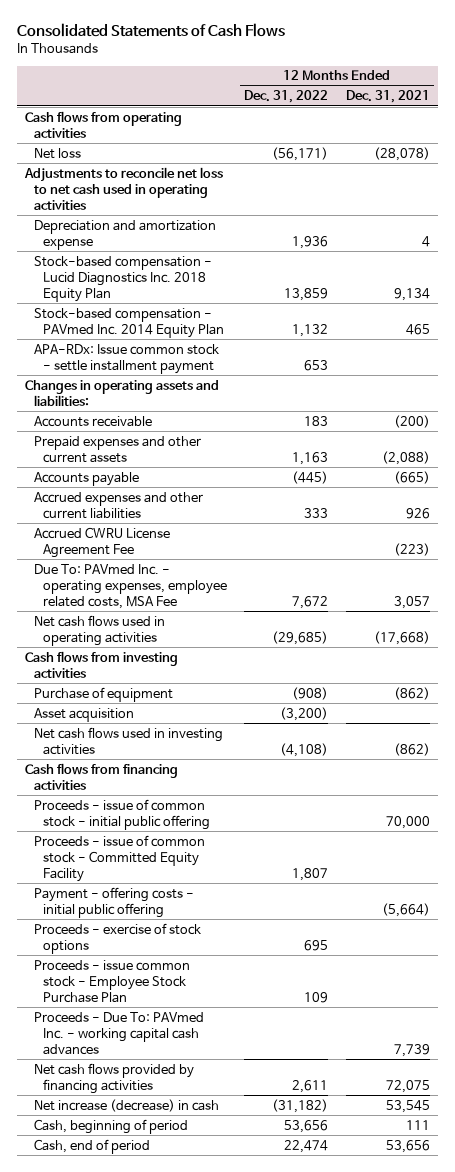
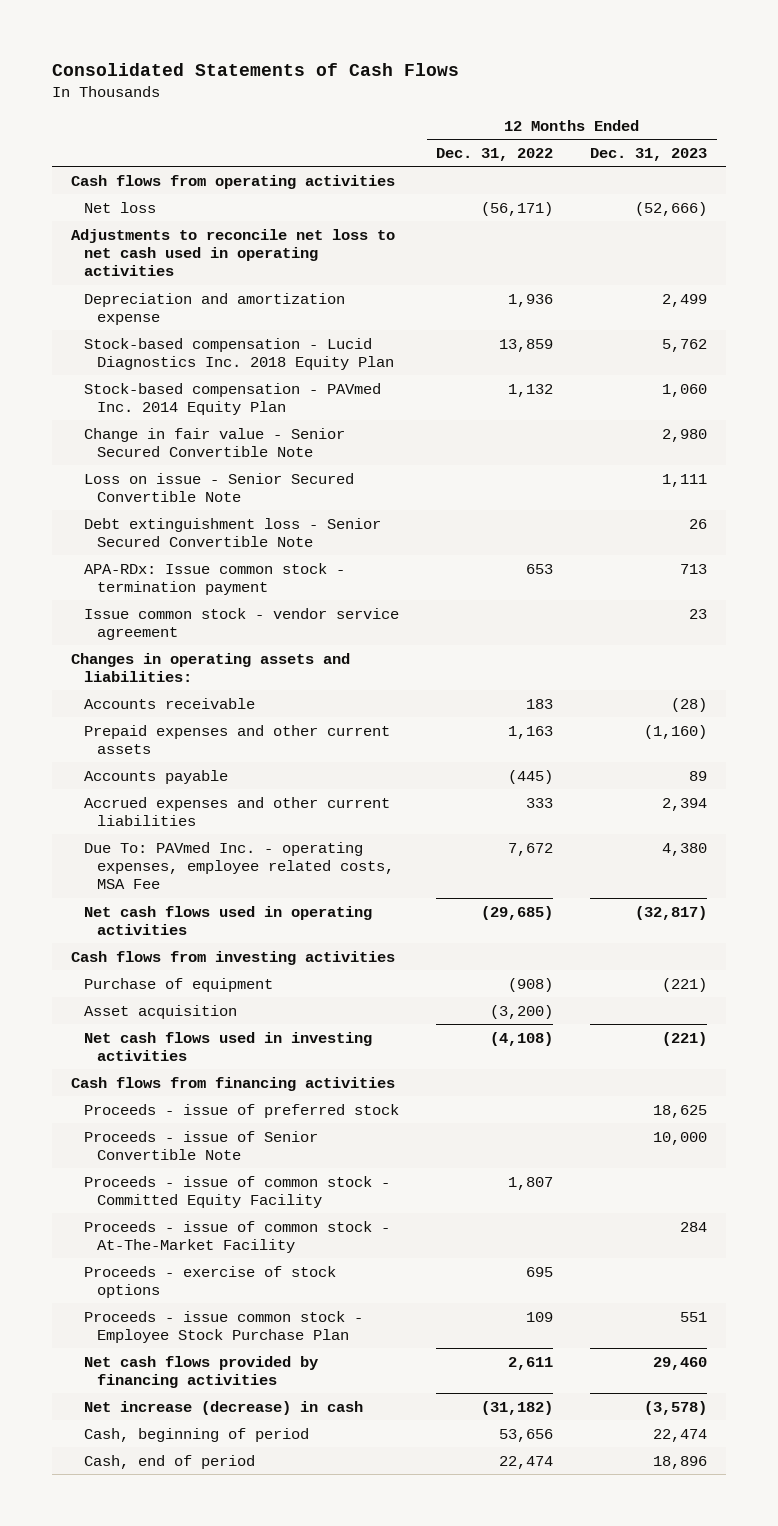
[345,90,430,104] Dec. 31, 2021 -> none
none -> [590,148,708,162] Dec. 31, 2023
none -> [83,427,345,458] Change in fair value - Senior Secured Convertible Note
none -> [83,472,354,503] Loss on issue - Senior Secured Convertible Note
none -> [83,517,381,548] Debt extinguishment loss - Senior Secured Convertible Note
[34,343,220,374] APA-RDx: Issue common stock - settle installment payment -> [83,562,345,596] APA-RDx: Issue common stock - termination payment
none -> [83,607,399,641] Issue common stock - vendor service agreement
[34,526,171,558] Accrued CWRU License Agreement Fee -> none
[34,798,211,830] Proceeds - issue of common stock - initial public offering -> none
none -> [83,1103,399,1118] Proceeds - issue of preferred stock
none -> [83,1130,318,1161] Proceeds - issue of Senior Convertible Note
[34,886,195,918] Payment - offering costs - initial public offering -> none
none -> [83,1220,390,1254] Proceeds - issue of common stock - At-The-Market Facility
[34,1011,205,1055] Proceeds - Due To: PAVmed Inc. - working capital cash advances -> none

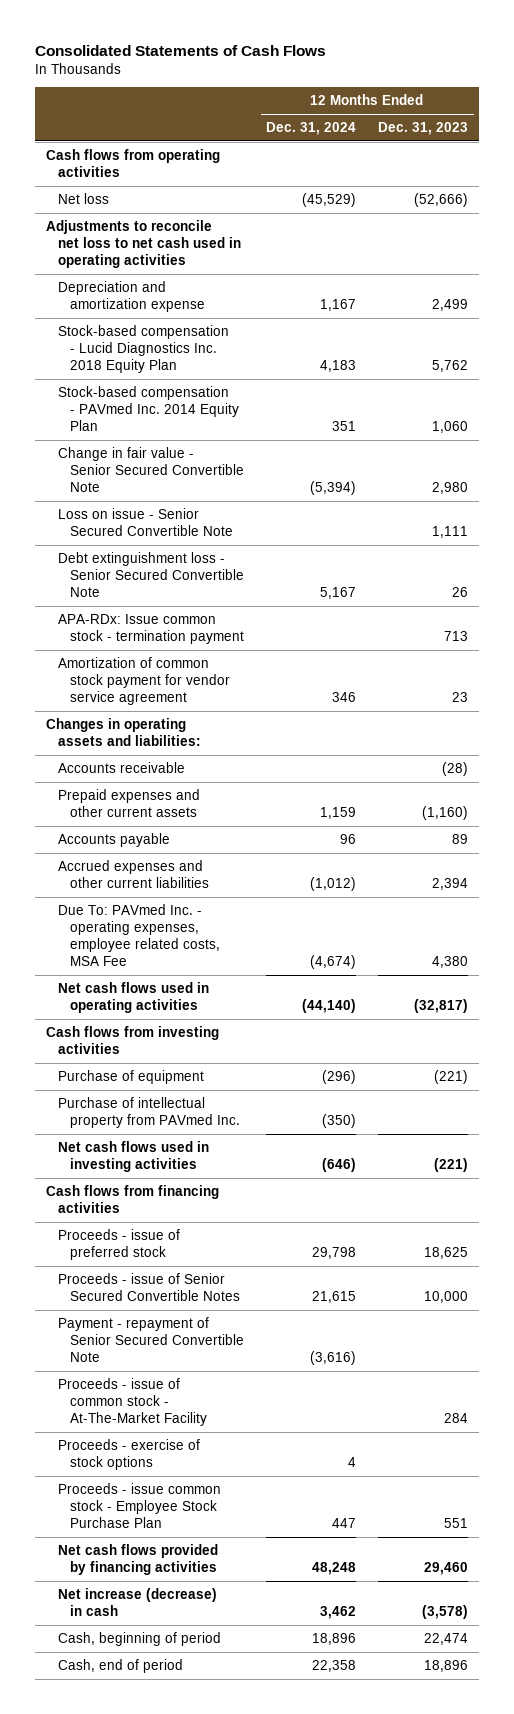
[435,148,553,162] Dec. 31, 2022 -> none
none -> [266,122,357,136] Dec. 31, 2024
[83,607,399,641] Issue common stock - vendor service agreement -> [58,657,231,706] Amortization of common stock payment for vendor service agreement
[83,1004,237,1019] Asset acquisition -> none
none -> [58,1097,241,1129] Purchase of intellectual property from PAVmed Inc.
[83,1175,390,1209] Proceeds - issue of common stock - Committed Equity Facility -> none
[83,1130,318,1161] Proceeds - issue of Senior Convertible Note -> [58,1273,241,1302] Proceeds - issue of Senior Secured Convertible Notes
none -> [58,1317,245,1363] Payment - repayment of Senior Secured Convertible Note

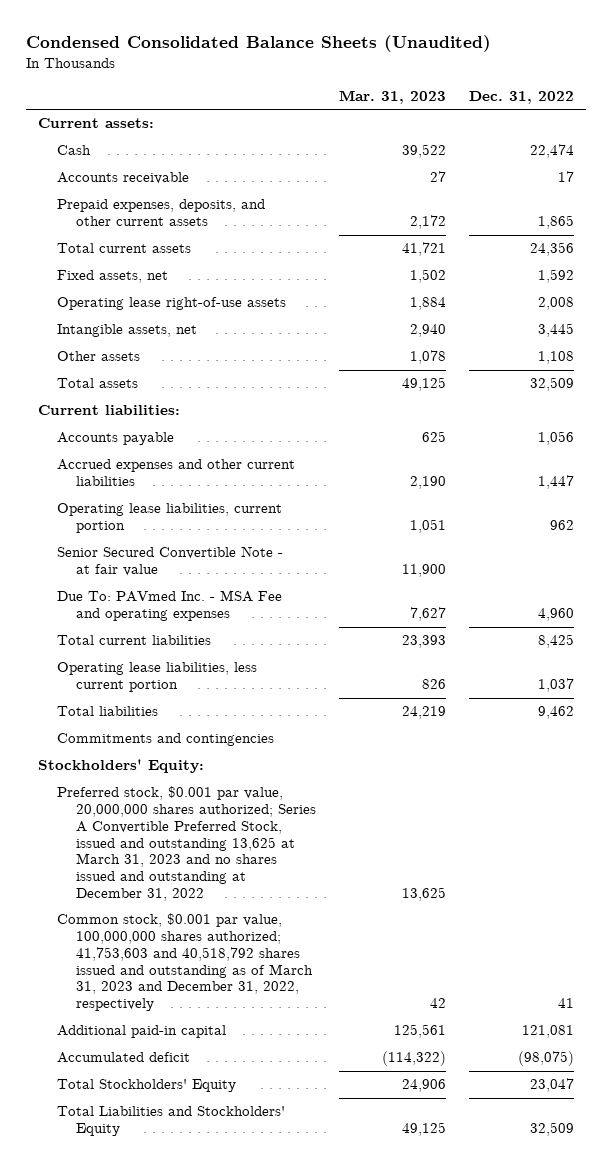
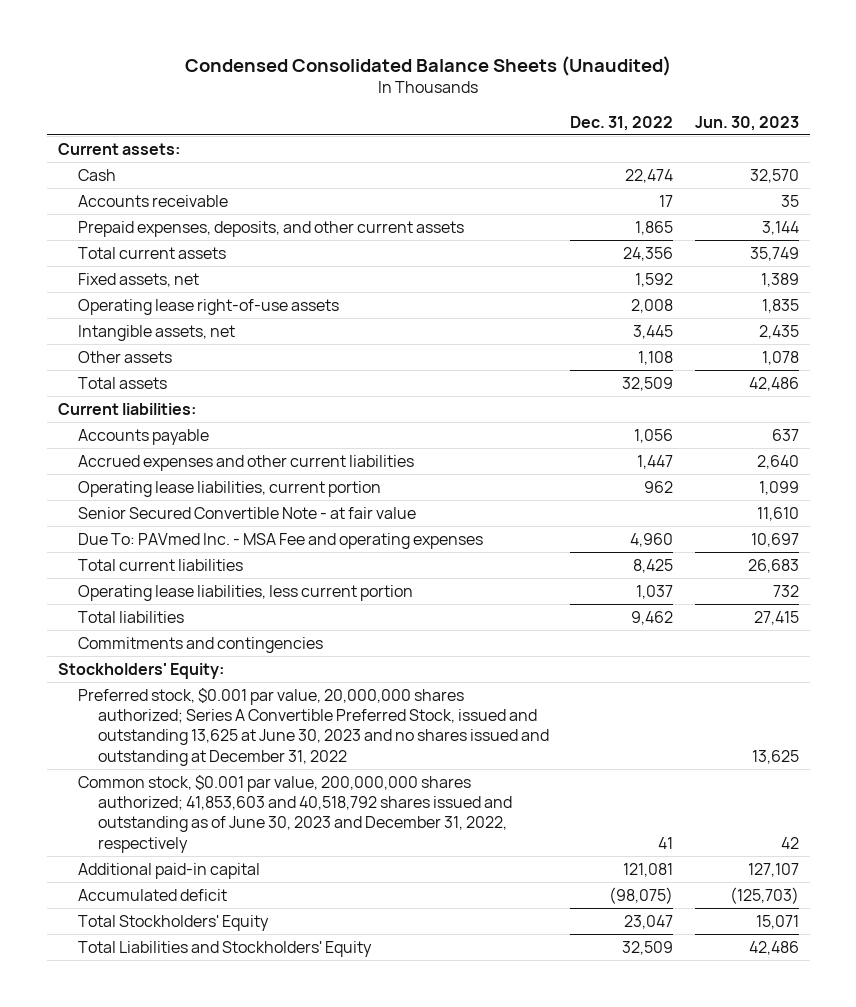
[338,89,446,104] Mar. 31, 2023 -> none
none -> [694,115,799,131] Jun. 30, 2023
[56,786,316,901] Preferred stock, $0.001 par value, 20,000,000 shares authorized; Series A Convertible Preferred Stock, issued and outstanding 13,625 at March 31, 2023 and no shares issued and outstanding at December 31, 2022 -> [77,687,549,766] Preferred stock, $0.001 par value, 20,000,000 shares authorized; Series A Convertible Preferred Stock, issued and outstanding 13,625 at June 30, 2023 and no shares issued and outstanding at December 31, 2022
[56,913,313,1012] Common stock, $0.001 par value, 100,000,000 shares authorized; 41,753,603 and 40,518,792 shares issued and outstanding as of March 31, 2023 and December 31, 2022, respectively -> [77,774,512,853] Common stock, $0.001 par value, 200,000,000 shares authorized; 41,853,603 and 40,518,792 shares issued and outstanding as of June 30, 2023 and December 31, 2022, respectively

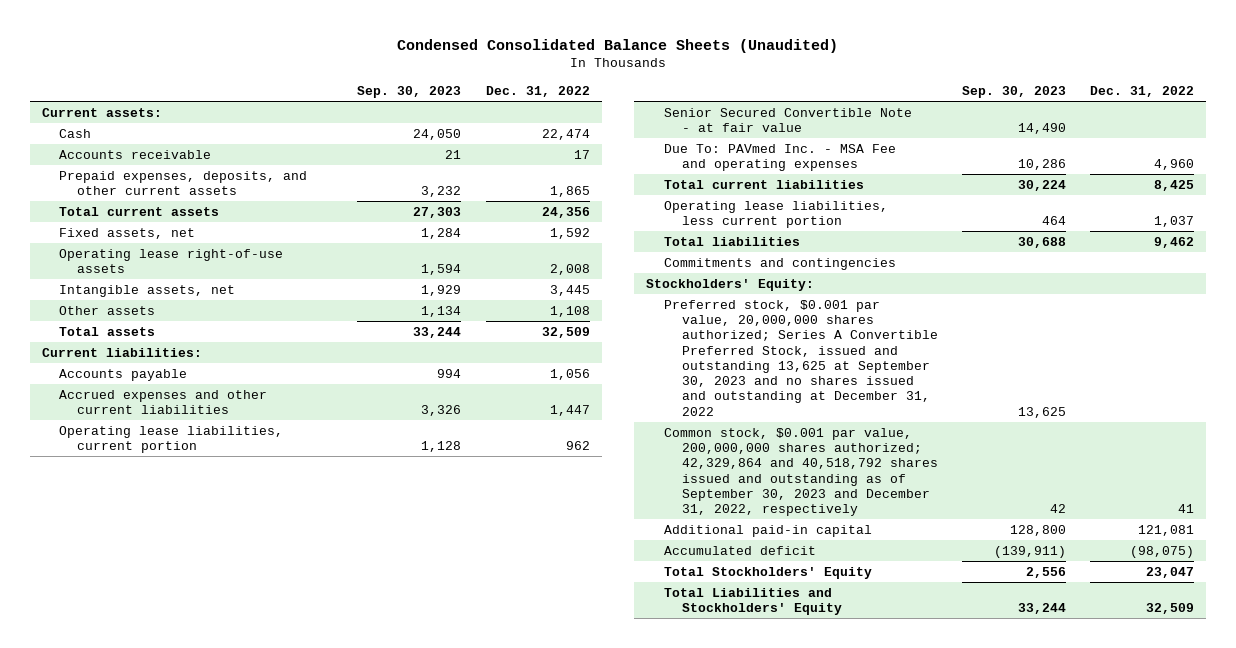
[694,115,799,131] Jun. 30, 2023 -> none
none -> [357,85,462,98] Sep. 30, 2023
[77,687,549,766] Preferred stock, $0.001 par value, 20,000,000 shares authorized; Series A Convertible Preferred Stock, issued and outstanding 13,625 at June 30, 2023 and no shares issued and outstanding at December 31, 2022 -> [663,299,938,416] Preferred stock, $0.001 par value, 20,000,000 shares authorized; Series A Convertible Preferred Stock, issued and outstanding 13,625 at September 30, 2023 and no shares issued and outstanding at December 31, 2022
[77,774,512,853] Common stock, $0.001 par value, 200,000,000 shares authorized; 41,853,603 and 40,518,792 shares issued and outstanding as of June 30, 2023 and December 31, 2022, respectively -> [663,427,938,517] Common stock, $0.001 par value, 200,000,000 shares authorized; 42,329,864 and 40,518,792 shares issued and outstanding as of September 30, 2023 and December 31, 2022, respectively

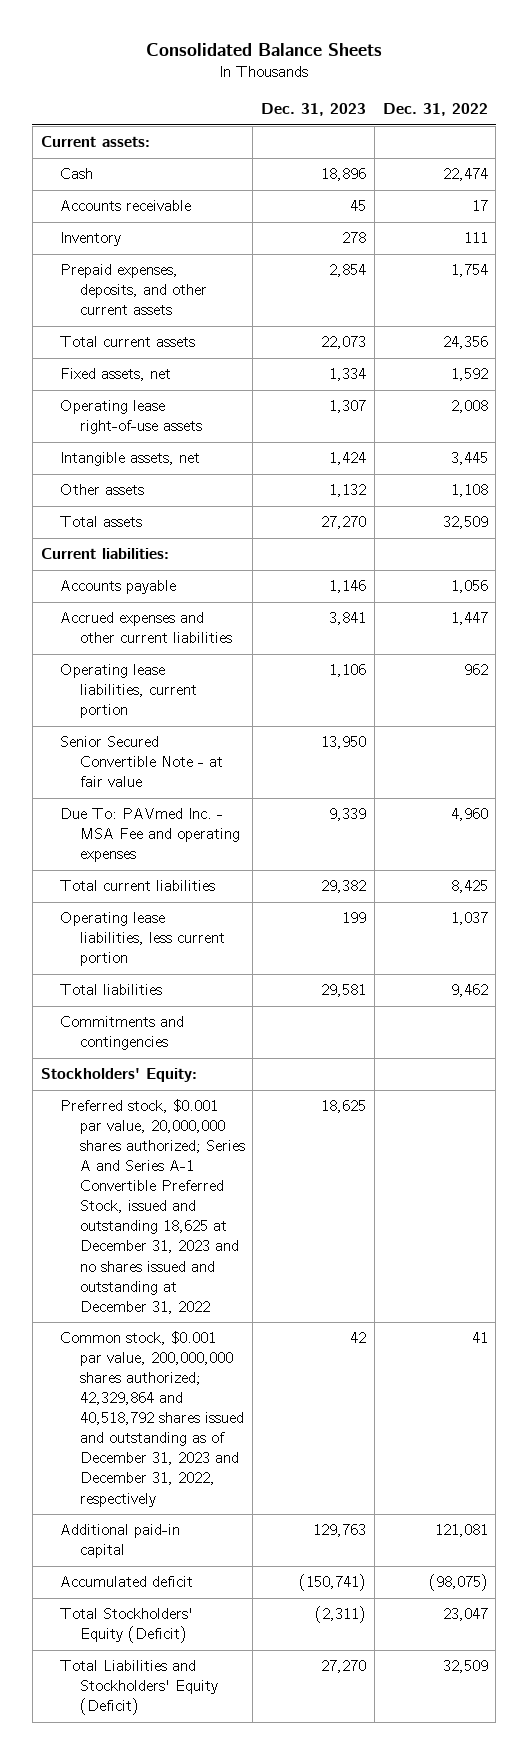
[396,38,838,53] Condensed Consolidated Balance Sheets (Unaudited) -> [146,43,383,57] Consolidated Balance Sheets
[357,85,462,98] Sep. 30, 2023 -> none
none -> [261,102,367,116] Dec. 31, 2023
none -> [60,232,122,247] Inventory
[549,186,590,198] 1,865 -> [450,264,488,278] 1,754
[663,299,938,416] Preferred stock, $0.001 par value, 20,000,000 shares authorized; Series A Convertible Preferred Stock, issued and outstanding 13,625 at September 30, 2023 and no shares issued and outstanding at December 31, 2022 -> [60,1099,245,1314] Preferred stock, $0.001 par value, 20,000,000 shares authorized; Series A and Series A-1 Convertible Preferred Stock, issued and outstanding 18,625 at December 31, 2023 and no shares issued and outstanding at December 31, 2022
[663,427,938,517] Common stock, $0.001 par value, 200,000,000 shares authorized; 42,329,864 and 40,518,792 shares issued and outstanding as of September 30, 2023 and December 31, 2022, respectively -> [60,1331,244,1507] Common stock, $0.001 par value, 200,000,000 shares authorized; 42,329,864 and 40,518,792 shares issued and outstanding as of December 31, 2023 and December 31, 2022, respectively
[663,566,872,579] Total Stockholders' Equity -> [60,1608,194,1644] Total Stockholders' Equity (Deficit)
[663,587,842,616] Total Liabilities and Stockholders' Equity -> [60,1660,218,1716] Total Liabilities and Stockholders' Equity (Deficit)

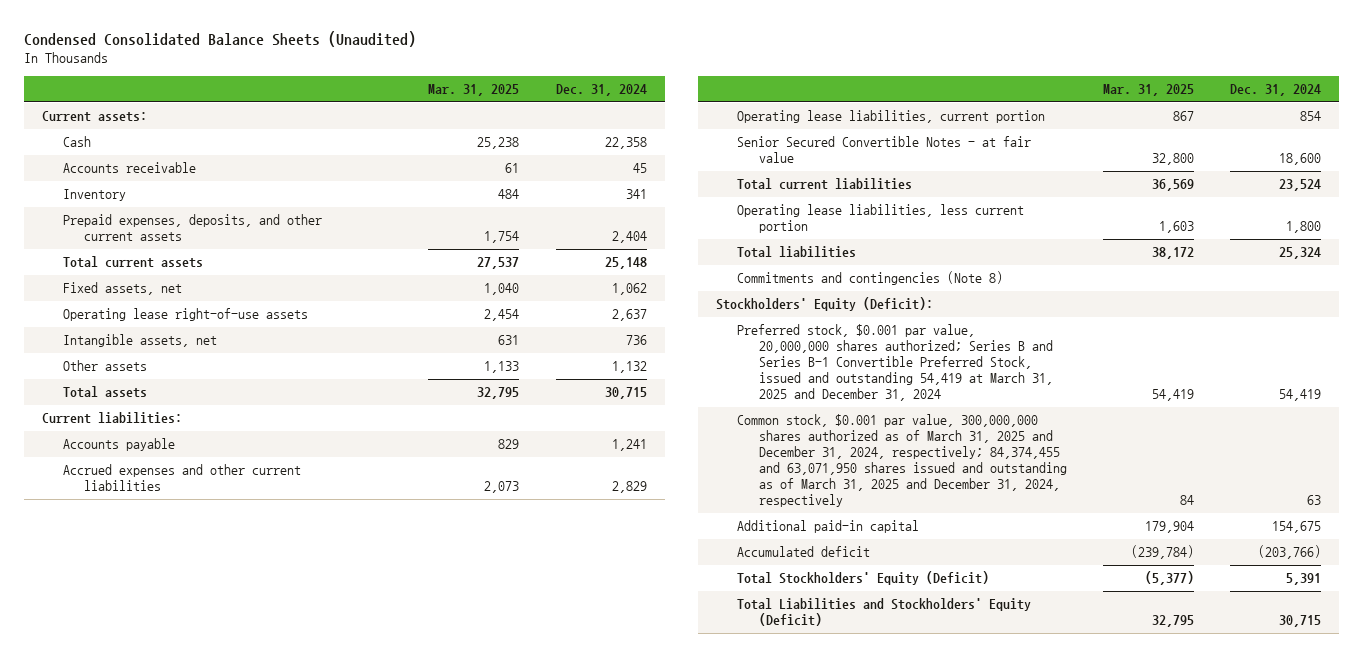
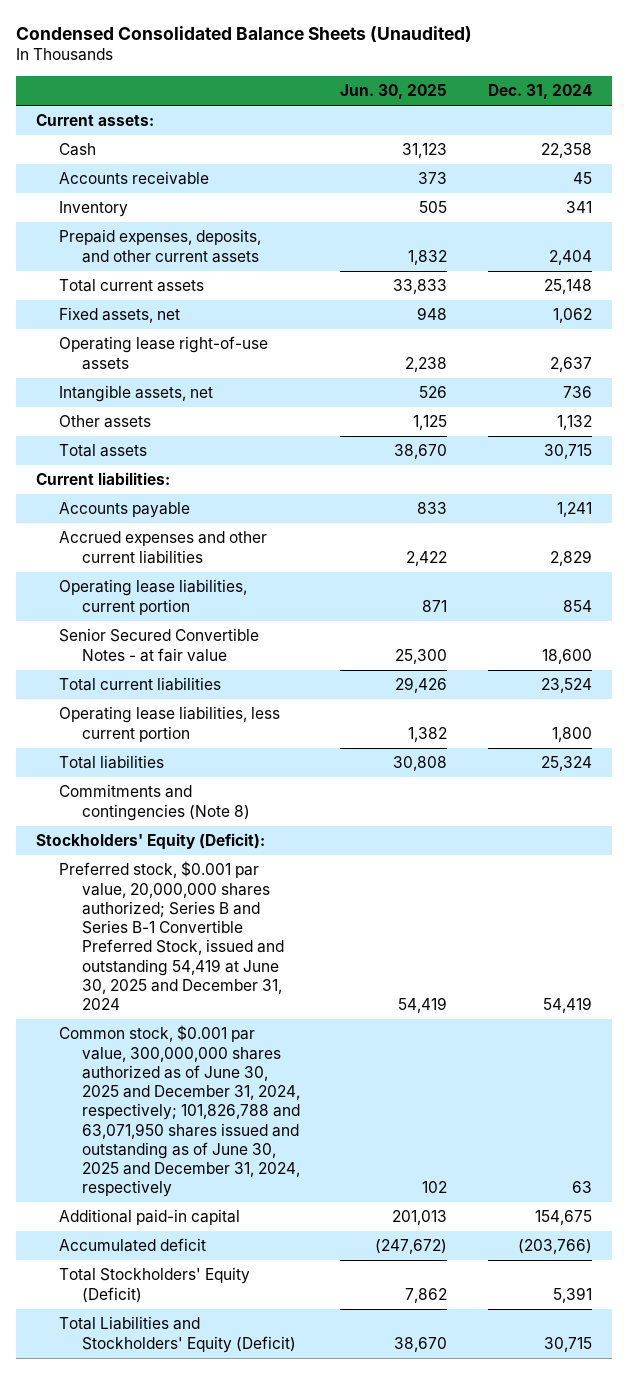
[428,83,520,96] Mar. 31, 2025 -> none
none -> [340,84,448,100] Jun. 30, 2025
[737,324,1053,402] Preferred stock, $0.001 par value, 20,000,000 shares authorized; Series B and Series B-1 Convertible Preferred Stock, issued and outstanding 54,419 at March 31, 2025 and December 31, 2024 -> [58,861,284,1011] Preferred stock, $0.001 par value, 20,000,000 shares authorized; Series B and Series B-1 Convertible Preferred Stock, issued and outstanding 54,419 at June 30, 2025 and December 31, 2024
[737,414,1067,508] Common stock, $0.001 par value, 300,000,000 shares authorized as of March 31, 2025 and December 31, 2024, respectively; 84,374,455 and 63,071,950 shares issued and outstanding as of March 31, 2025 and December 31, 2024, respectively -> [58,1025,300,1198] Common stock, $0.001 par value, 300,000,000 shares authorized as of June 30, 2025 and December 31, 2024, respectively; 101,826,788 and 63,071,950 shares issued and outstanding as of June 30, 2025 and December 31, 2024, respectively

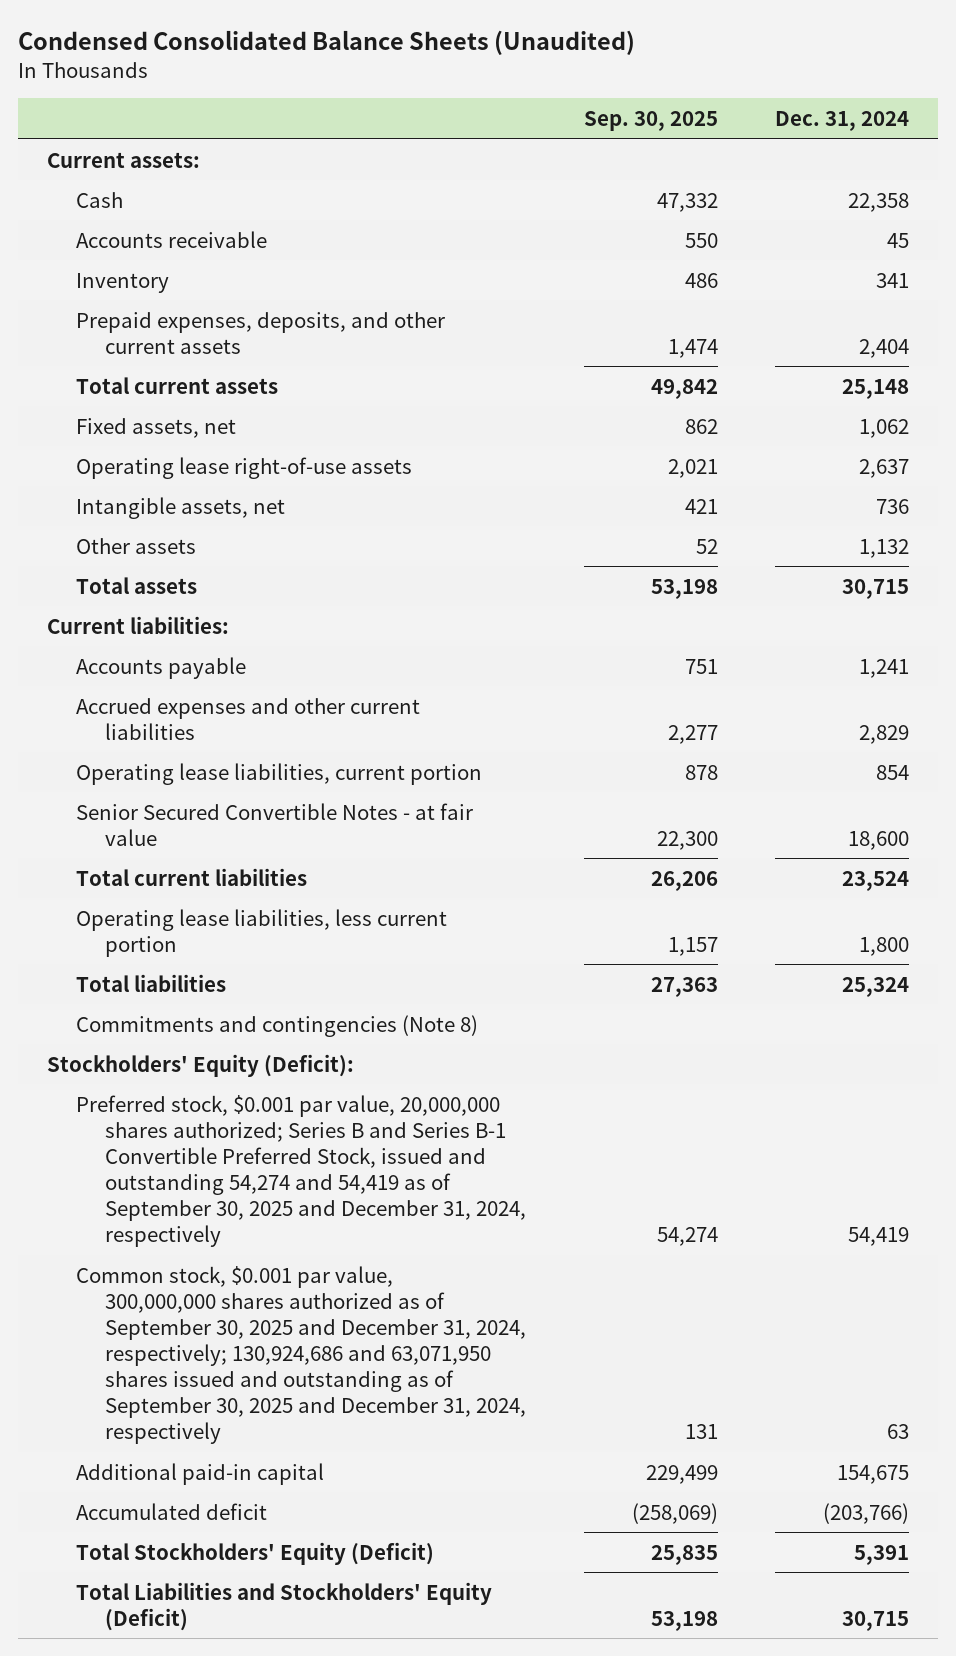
[340,84,448,100] Jun. 30, 2025 -> none
none -> [583,111,718,132] Sep. 30, 2025
[58,861,284,1011] Preferred stock, $0.001 par value, 20,000,000 shares authorized; Series B and Series B-1 Convertible Preferred Stock, issued and outstanding 54,419 at June 30, 2025 and December 31, 2024 -> [76,1094,527,1248] Preferred stock, $0.001 par value, 20,000,000 shares authorized; Series B and Series B-1 Convertible Preferred Stock, issued and outstanding 54,274 and 54,419 as of September 30, 2025 and December 31, 2024, respectively
[58,1025,300,1198] Common stock, $0.001 par value, 300,000,000 shares authorized as of June 30, 2025 and December 31, 2024, respectively; 101,826,788 and 63,071,950 shares issued and outstanding as of June 30, 2025 and December 31, 2024, respectively -> [76,1265,527,1445] Common stock, $0.001 par value, 300,000,000 shares authorized as of September 30, 2025 and December 31, 2024, respectively; 130,924,686 and 63,071,950 shares issued and outstanding as of September 30, 2025 and December 31, 2024, respectively

